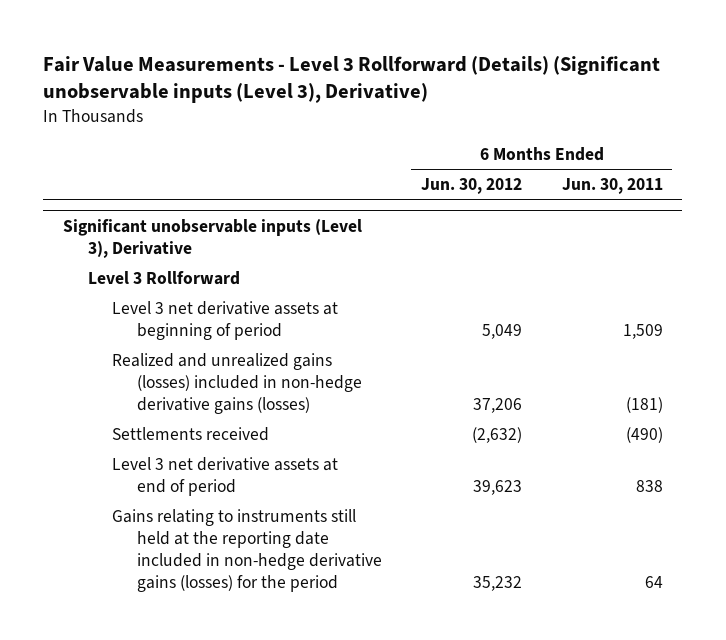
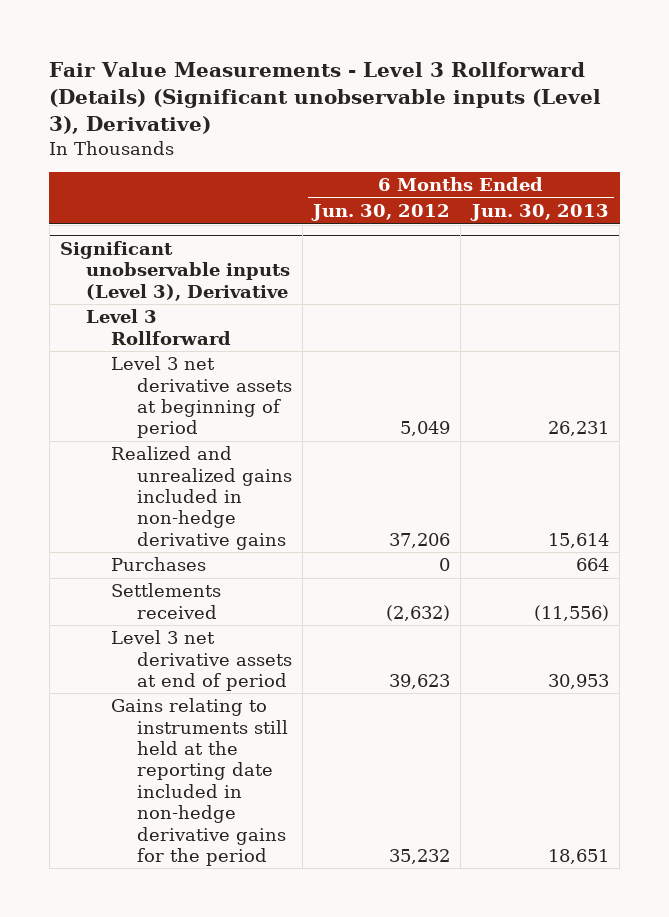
[561,178,663,195] Jun. 30, 2011 -> none
none -> [469,204,609,222] Jun. 30, 2013
[112,352,362,414] Realized and unrealized gains (losses) included in non-hedge derivative gains (losses) -> [111,446,292,550] Realized and unrealized gains included in non-hedge derivative gains
none -> [111,557,207,572] Purchases
[112,508,382,592] Gains relating to instruments still held at the reporting date included in non-hedge derivative gains (losses) for the period -> [111,698,288,866] Gains relating to instruments still held at the reporting date included in non-hedge derivative gains for the period

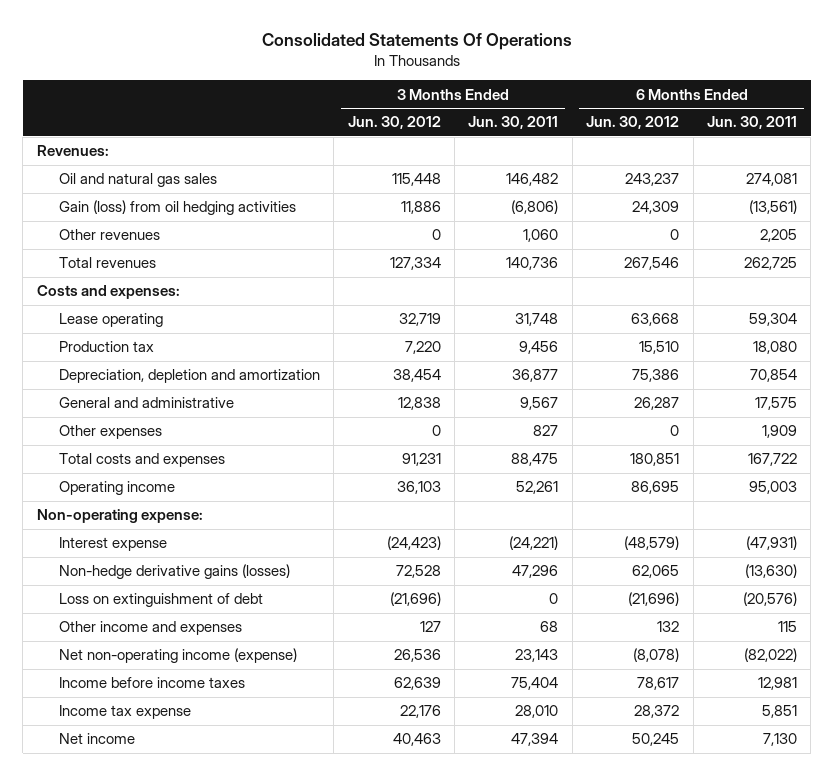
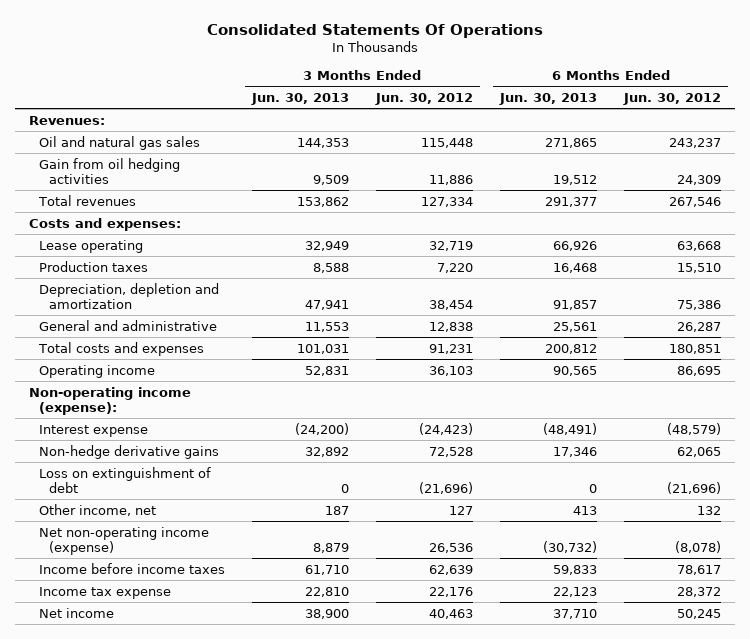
[468,116,559,130] Jun. 30, 2011 -> none
[706,116,797,130] Jun. 30, 2011 -> none
none -> [250,92,349,105] Jun. 30, 2013
none -> [499,92,598,105] Jun. 30, 2013
[58,229,160,241] Other revenues -> none
[58,200,296,216] Gain (loss) from oil hedging activities -> [38,157,180,184] Gain from oil hedging activities
[58,341,154,353] Production tax -> [38,260,148,272] Production taxes
[58,425,162,440] Other expenses -> none
[36,509,203,524] Non-operating expense: -> [28,386,191,415] Non-operating income (expense):
[58,564,290,580] Non-hedge derivative gains (losses) -> [38,444,219,459] Non-hedge derivative gains
[58,621,242,636] Other income and expenses -> [38,503,156,516] Other income, net

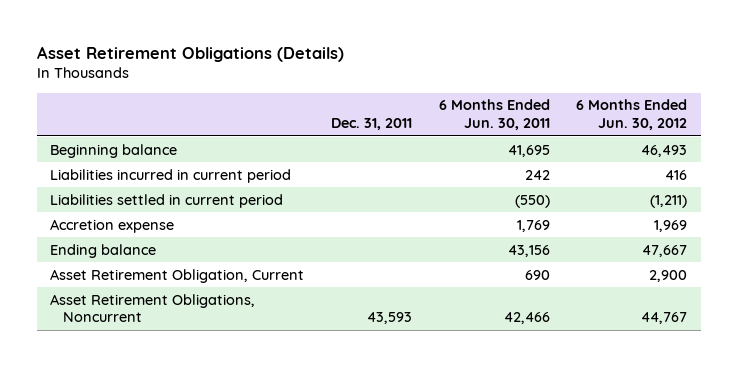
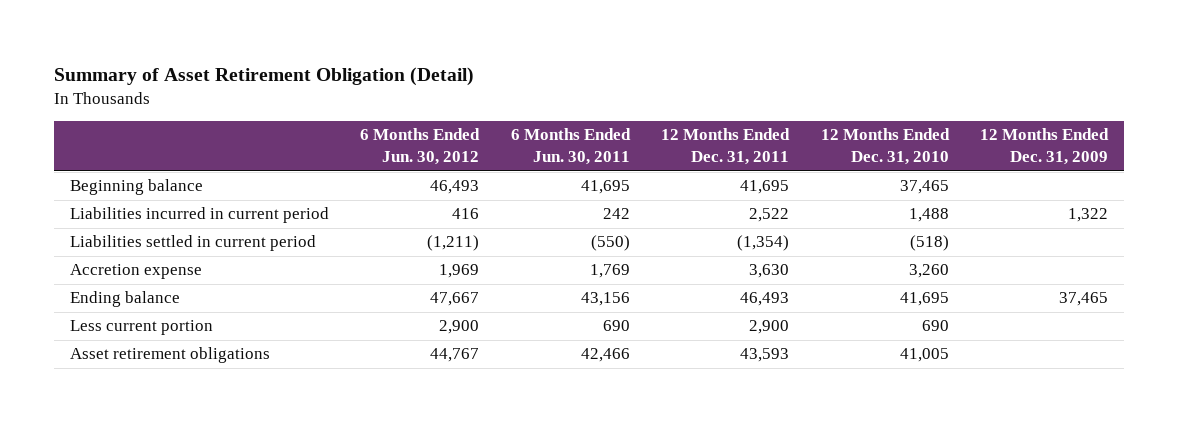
[36,46,344,63] Asset Retirement Obligations (Details) -> [54,66,475,86] Summary of Asset Retirement Obligation (Detail)
[330,118,412,131] Dec. 31, 2011 -> none
none -> [661,128,791,166] 12 Months Ended Dec. 31, 2011
none -> [820,128,950,166] 12 Months Ended Dec. 31, 2010
none -> [979,128,1109,166] 12 Months Ended Dec. 31, 2009
[50,268,305,283] Asset Retirement Obligation, Current -> [70,320,214,336] Less current portion
[50,293,256,323] Asset Retirement Obligations, Noncurrent -> [70,347,271,364] Asset retirement obligations

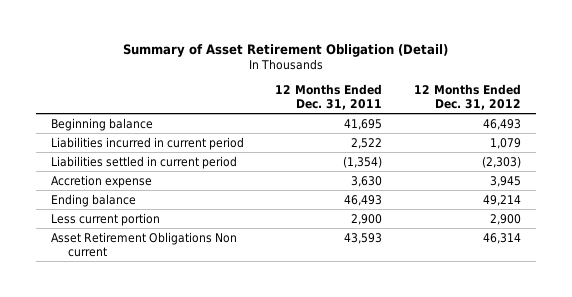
[360,128,481,166] 6 Months Ended Jun. 30, 2012 -> none
[510,128,631,166] 6 Months Ended Jun. 30, 2011 -> none
[820,128,950,166] 12 Months Ended Dec. 31, 2010 -> none
[979,128,1109,166] 12 Months Ended Dec. 31, 2009 -> none
none -> [413,83,521,110] 12 Months Ended Dec. 31, 2012
[70,347,271,364] Asset retirement obligations -> [51,231,238,257] Asset Retirement Obligations Non current

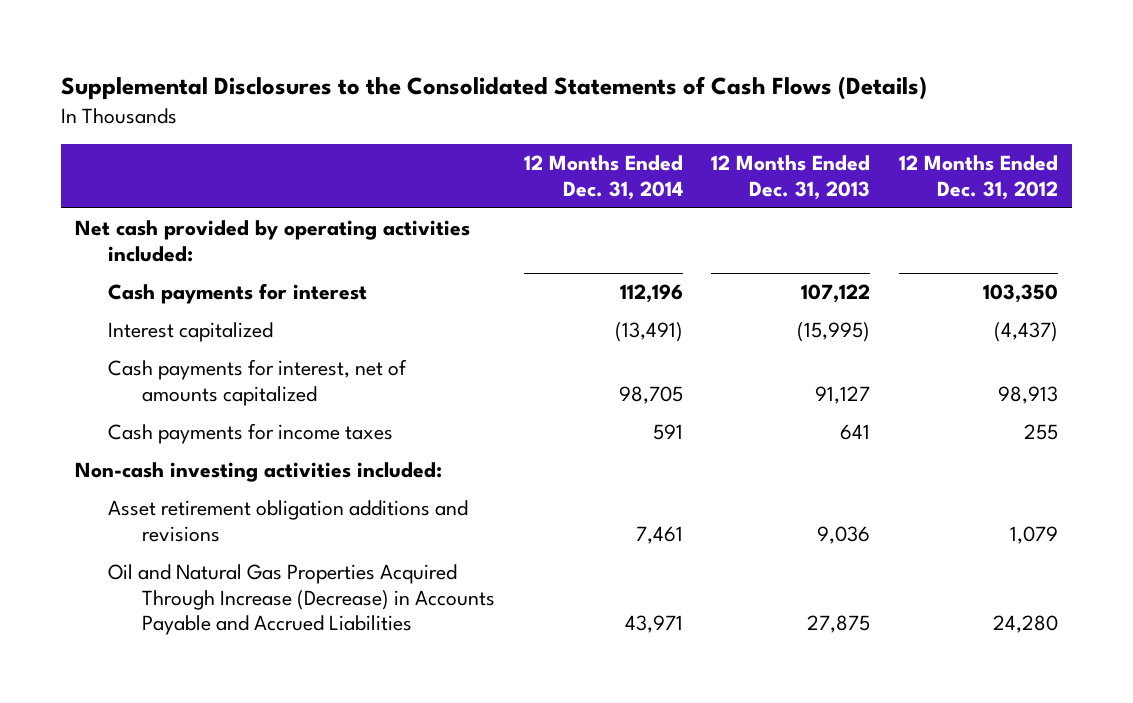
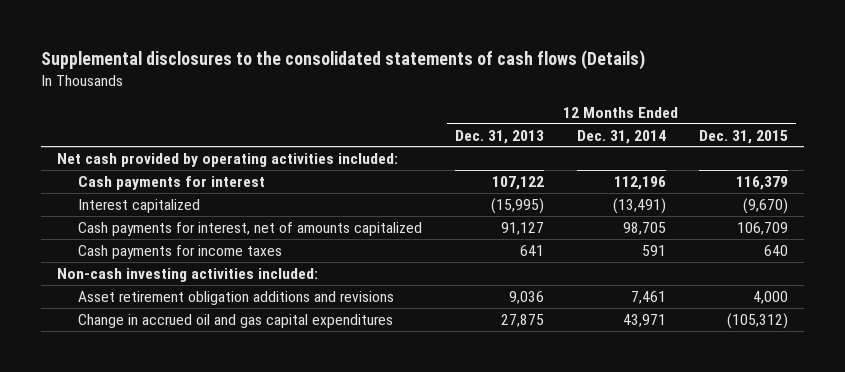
[60,75,927,100] Supplemental Disclosures to the Consolidated Statements of Cash Flows (Details) -> [40,49,645,70] Supplemental disclosures to the consolidated statements of cash flows (Details)
[899,155,1059,200] 12 Months Ended Dec. 31, 2012 -> none
none -> [698,129,788,144] Dec. 31, 2015
[108,563,495,636] Oil and Natural Gas Properties Acquired Through Increase (Decrease) in Accounts Payable and Accrued Liabilities -> [77,313,393,328] Change in accrued oil and gas capital expenditures

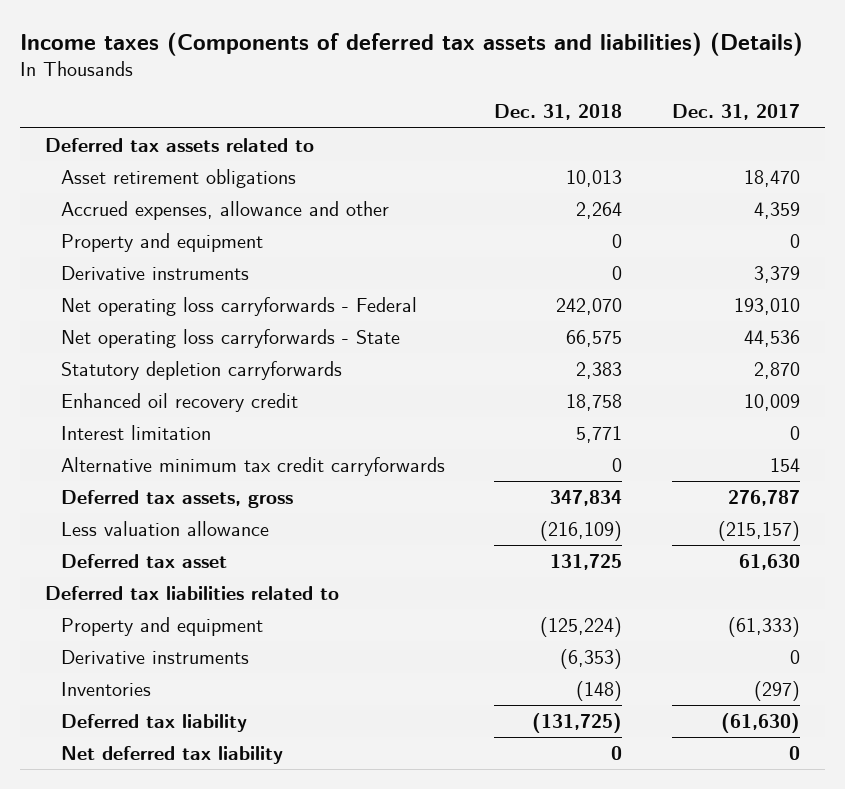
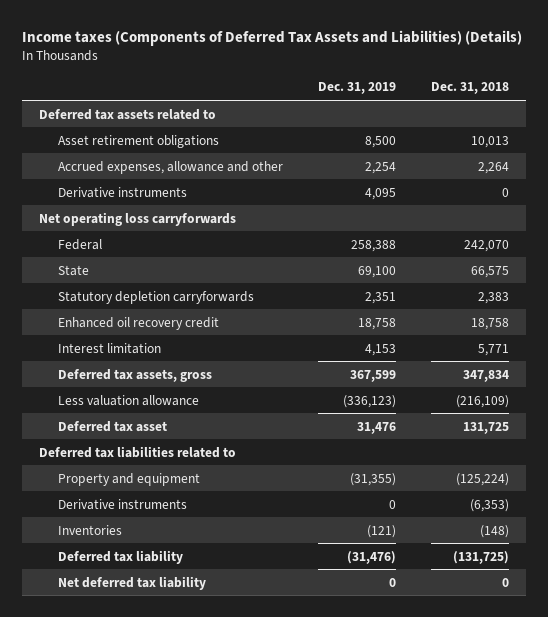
[19,31,803,56] Income taxes (Components of deferred tax assets and liabilities) (Details) -> [21,30,522,47] Income taxes (Components of Deferred Tax Assets and Liabilities) (Details)
[671,104,800,121] Dec. 31, 2017 -> none
none -> [318,82,397,95] Dec. 31, 2019
[60,232,263,252] Property and equipment -> none
none -> [39,211,237,226] Net operating loss carryforwards
[60,296,417,316] Net operating loss carryforwards - Federal -> [58,238,103,250] Federal
[60,328,400,348] Net operating loss carryforwards - State -> [58,264,90,276] State
[60,456,445,476] Alternative minimum tax credit carryforwards -> none

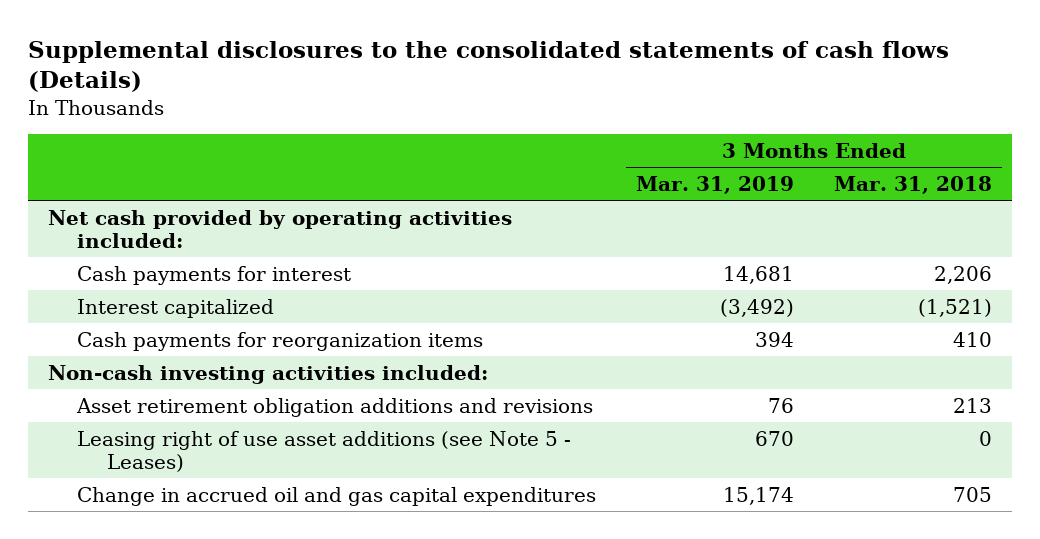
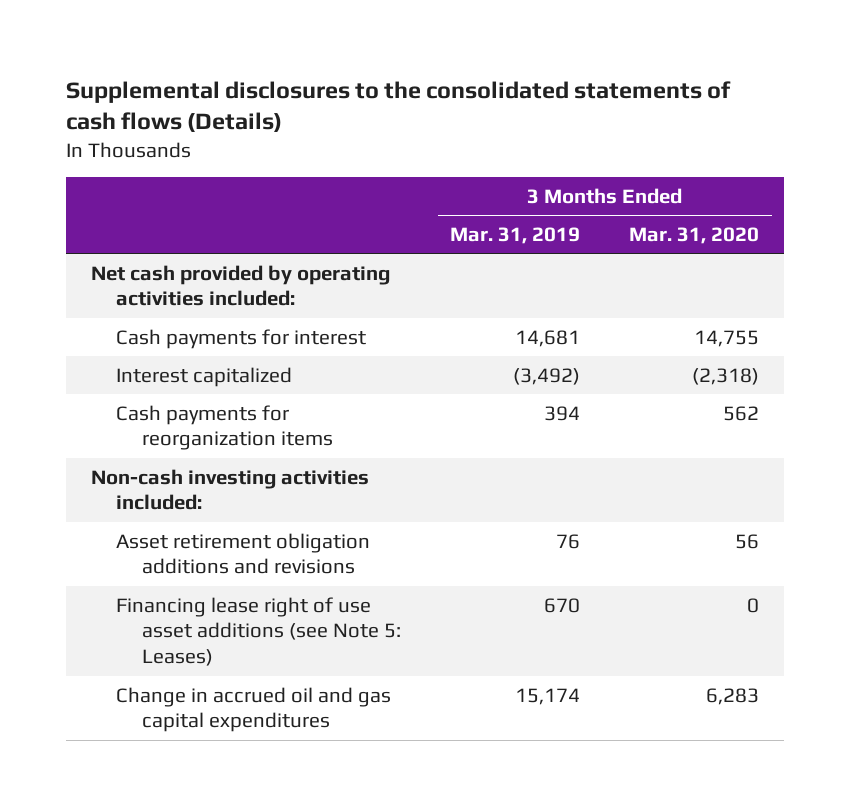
[833,175,992,194] Mar. 31, 2018 -> none
none -> [629,226,760,244] Mar. 31, 2020
[77,430,572,472] Leasing right of use asset additions (see Note 5 - Leases) -> [116,596,401,667] Financing lease right of use asset additions (see Note 5: Leases)

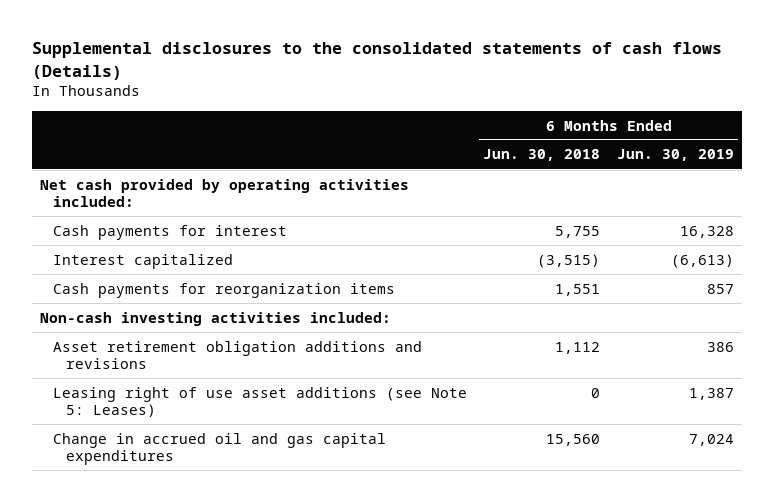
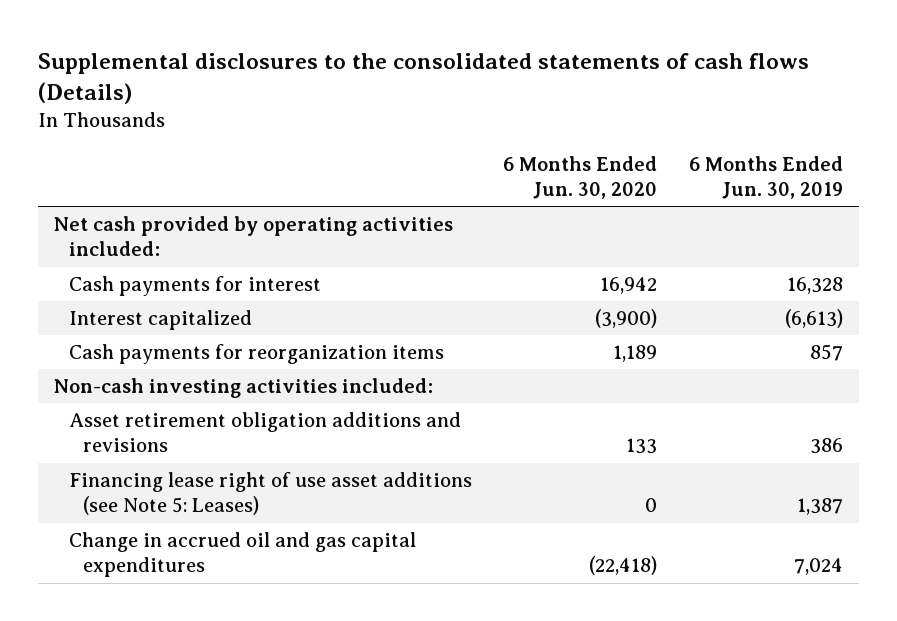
[483,149,601,162] Jun. 30, 2018 -> none
none -> [503,155,658,200] 6 Months Ended Jun. 30, 2020
[52,386,467,417] Leasing right of use asset additions (see Note 5: Leases) -> [68,471,472,516] Financing lease right of use asset additions (see Note 5: Leases)

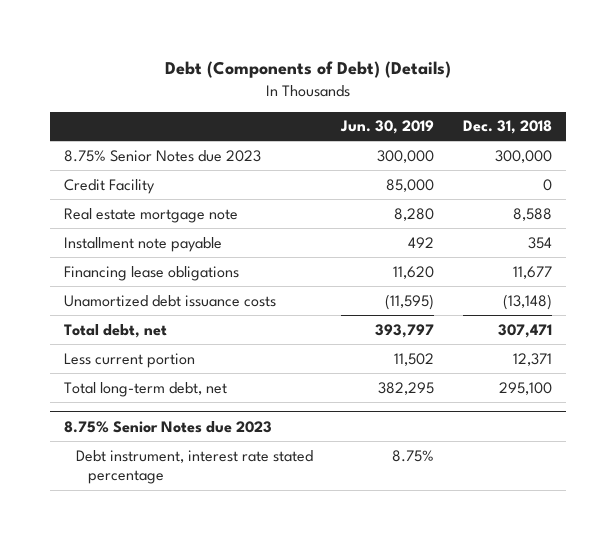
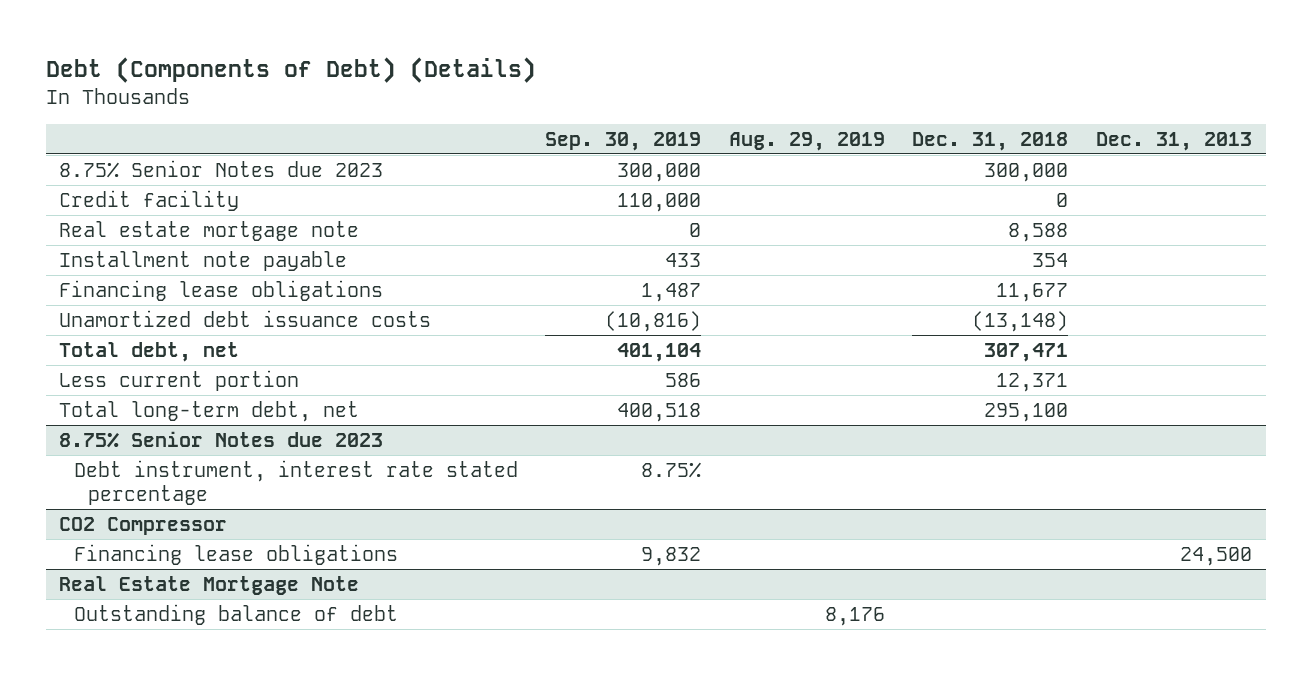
[340,120,435,135] Jun. 30, 2019 -> none
none -> [545,131,702,151] Sep. 30, 2019
none -> [728,131,885,151] Aug. 29, 2019
none -> [1095,131,1252,151] Dec. 31, 2013
[64,178,156,194] Credit Facility -> [59,189,240,211] Credit facility
none -> [59,516,228,535] CO2 Compressor
none -> [73,543,398,565] Financing lease obligations
none -> [59,575,360,595] Real Estate Mortgage Note
none -> [73,603,398,625] Outstanding balance of debt

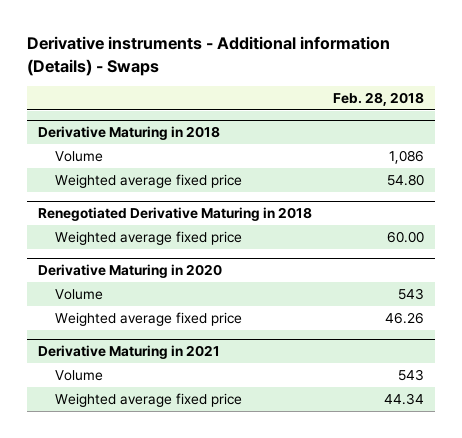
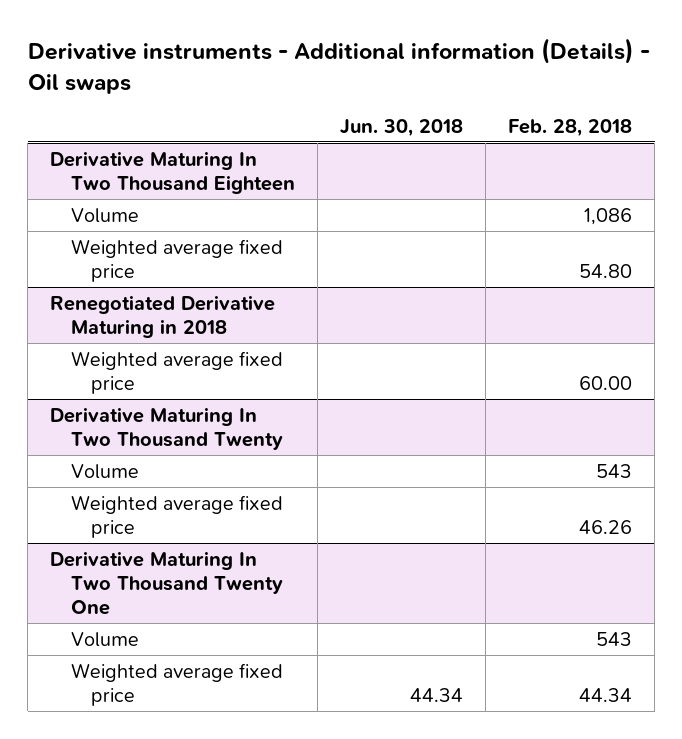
[27,36,391,76] Derivative instruments - Additional information (Details) - Swaps -> [27,37,650,94] Derivative instruments - Additional information (Details) - Oil swaps
none -> [339,118,463,137] Jun. 30, 2018
[37,126,220,141] Derivative Maturing in 2018 -> [50,150,295,194] Derivative Maturing In Two Thousand Eighteen
[37,264,222,279] Derivative Maturing in 2020 -> [50,406,283,450] Derivative Maturing In Two Thousand Twenty
[37,345,220,360] Derivative Maturing in 2021 -> [50,550,283,616] Derivative Maturing In Two Thousand Twenty One

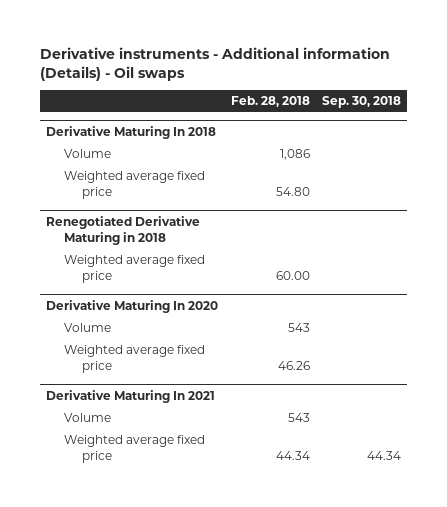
[339,118,463,137] Jun. 30, 2018 -> none
none -> [321,96,401,109] Sep. 30, 2018
[50,150,295,194] Derivative Maturing In Two Thousand Eighteen -> [46,126,217,140] Derivative Maturing In 2018
[50,406,283,450] Derivative Maturing In Two Thousand Twenty -> [46,300,219,314] Derivative Maturing In 2020
[50,550,283,616] Derivative Maturing In Two Thousand Twenty One -> [46,390,216,404] Derivative Maturing In 2021

